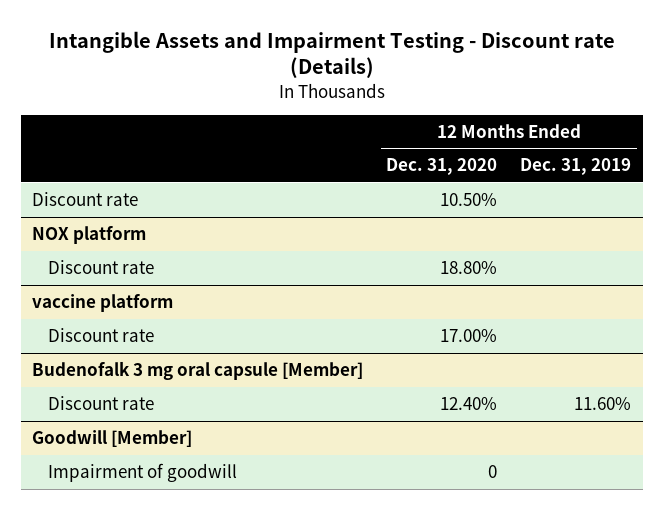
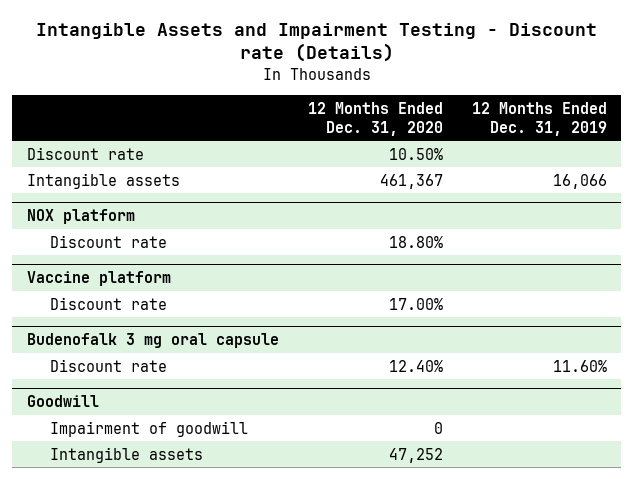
none -> [26,172,180,189] Intangible assets
[32,294,174,313] vaccine platform -> [26,271,171,287] Vaccine platform
[32,361,364,381] Budenofalk 3 mg oral capsule [Member] -> [26,333,279,349] Budenofalk 3 mg oral capsule
[32,430,193,448] Goodwill [Member] -> [26,395,99,408] Goodwill
none -> [49,446,203,463] Intangible assets

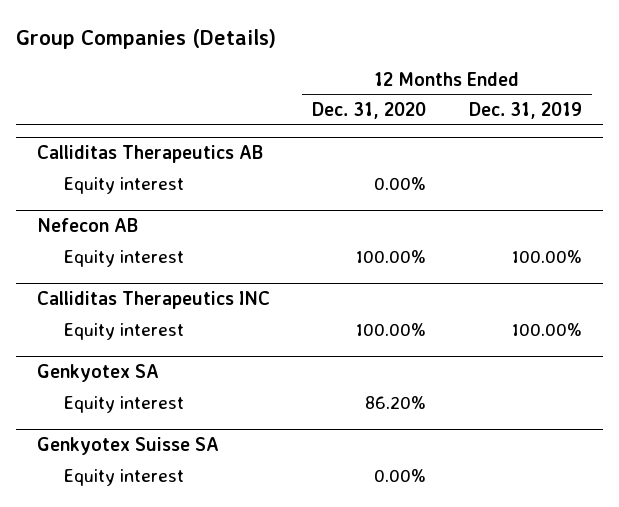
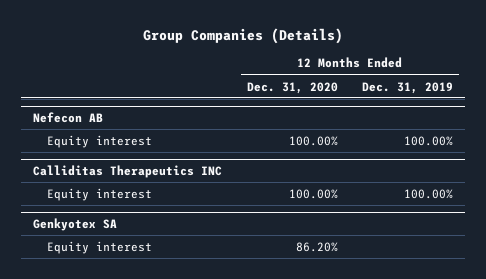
[36,144,263,163] Calliditas Therapeutics AB -> none
[63,176,184,194] Equity interest -> none
[36,436,219,455] Genkyotex Suisse SA -> none
[63,468,184,486] Equity interest -> none

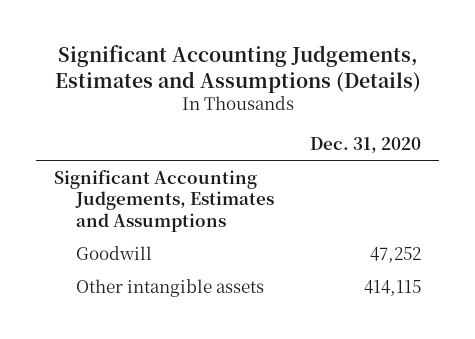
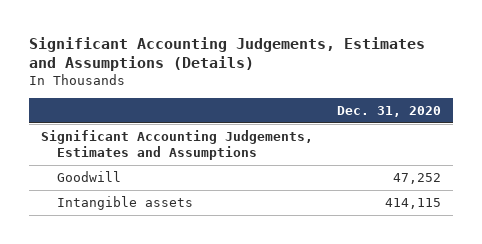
[75,278,264,297] Other intangible assets -> [56,196,193,211] Intangible assets

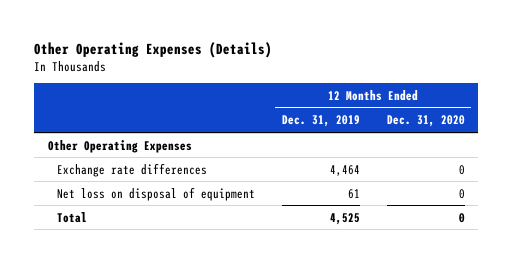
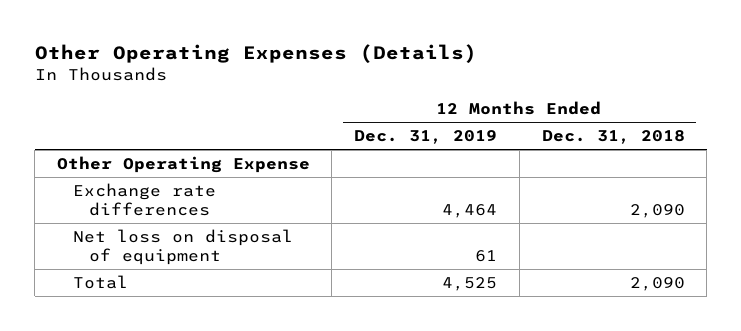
[386,115,465,128] Dec. 31, 2020 -> none
none -> [541,130,685,145] Dec. 31, 2018
[47,139,192,153] Other Operating Expenses -> [56,155,310,173] Other Operating Expense

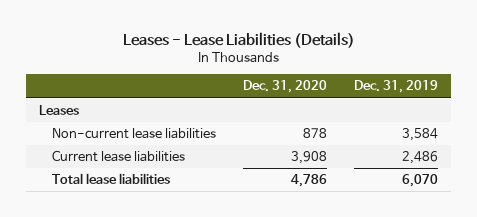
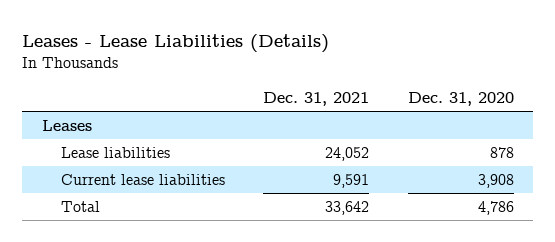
[353,80,438,94] Dec. 31, 2019 -> none
none -> [263,91,370,106] Dec. 31, 2021
[51,128,216,140] Non-current lease liabilities -> [60,147,170,159] Lease liabilities
[51,173,170,185] Total lease liabilities -> [60,201,100,213] Total

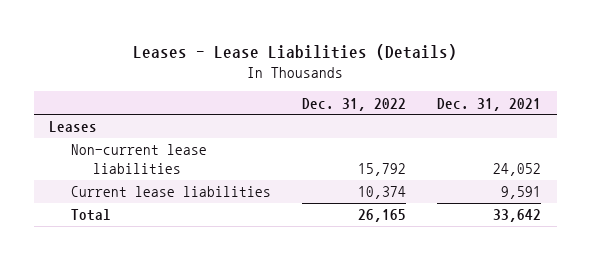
[407,91,514,106] Dec. 31, 2020 -> none
none -> [302,97,407,111] Dec. 31, 2022
[60,147,170,159] Lease liabilities -> [71,144,208,175] Non-current lease liabilities

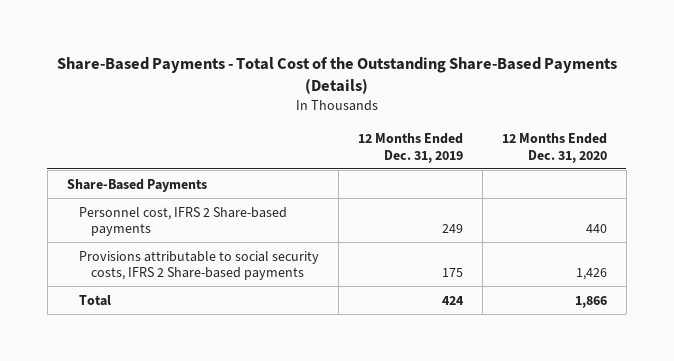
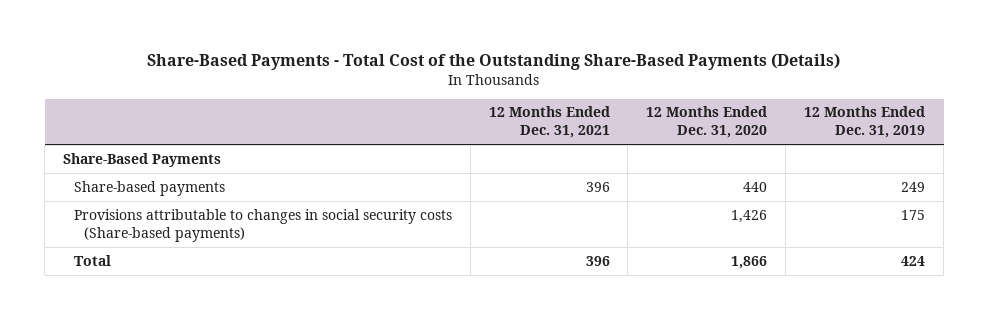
none -> [488,106,610,139] 12 Months Ended Dec. 31, 2021
[78,206,287,237] Personnel cost, IFRS 2 Share-based payments -> [73,180,225,196] Share-based payments
[78,250,319,281] Provisions attributable to social security costs, IFRS 2 Share-based payments -> [73,208,452,242] Provisions attributable to changes in social security costs (Share-based payments)

